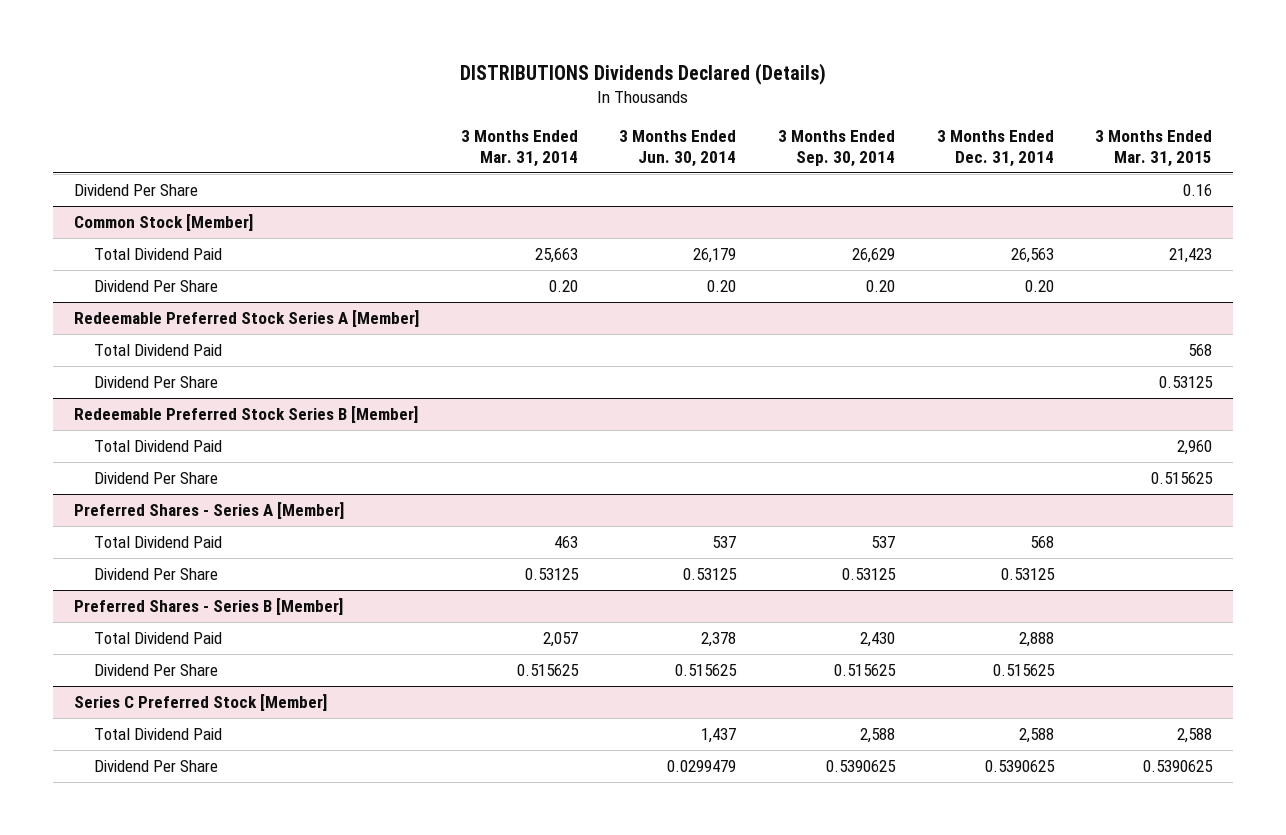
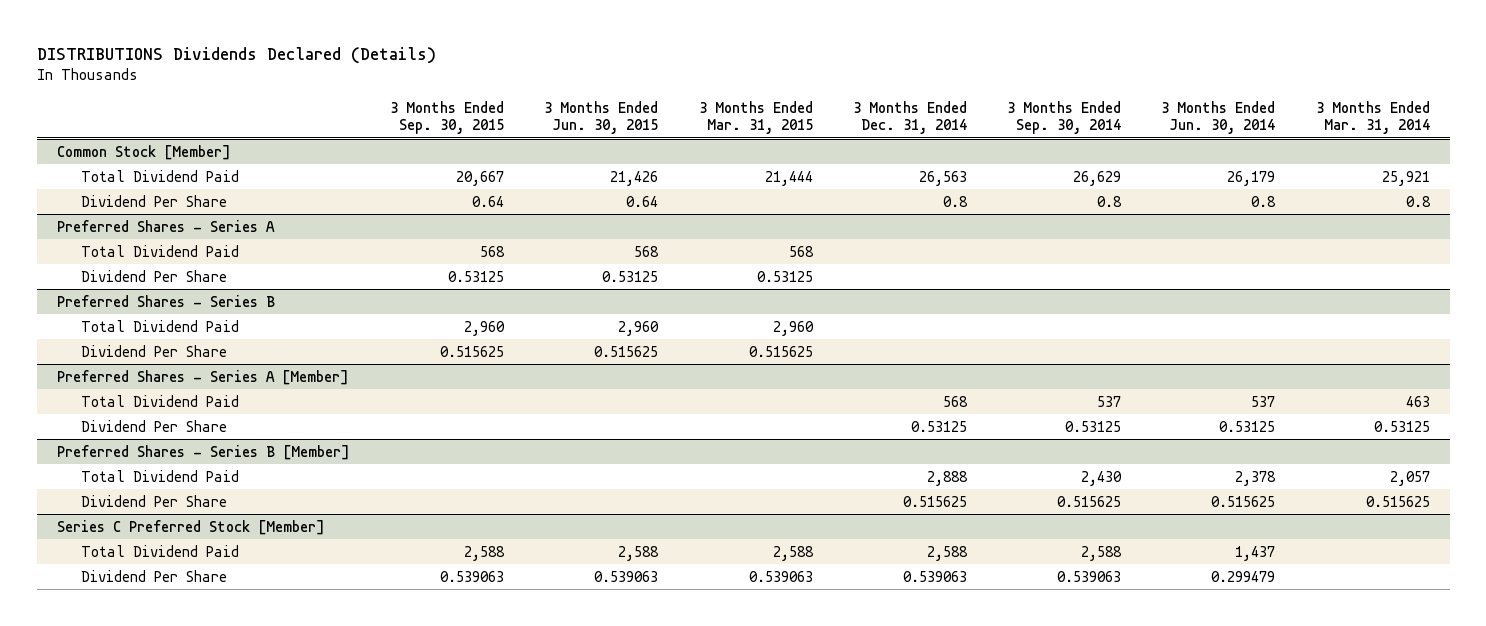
none -> [390,100,505,135] 3 Months Ended Sep. 30, 2015
none -> [544,100,659,135] 3 Months Ended Jun. 30, 2015
[73,184,198,197] Dividend Per Share -> none
[534,248,578,264] 25,663 -> [1381,170,1430,186] 25,921
[1169,248,1213,264] 21,423 -> [764,170,813,186] 21,444
[548,280,578,293] 0.20 -> [1405,195,1431,207] 0.8
[707,280,737,293] 0.20 -> [1251,195,1277,207] 0.8
[866,280,896,293] 0.20 -> [1097,195,1123,207] 0.8
[1024,280,1054,293] 0.20 -> [942,195,968,207] 0.8
[73,310,419,328] Redeemable Preferred Stock Series A [Member] -> [56,219,275,232] Preferred Shares - Series A
[73,406,418,424] Redeemable Preferred Stock Series B [Member] -> [56,294,275,307] Preferred Shares - Series B
[667,760,737,773] 0.0299479 -> [1211,570,1276,582] 0.299479
[826,760,897,773] 0.5390625 -> [1057,570,1122,582] 0.539063
[984,760,1055,773] 0.5390625 -> [902,570,967,582] 0.539063
[1143,760,1214,773] 0.5390625 -> [748,570,813,582] 0.539063

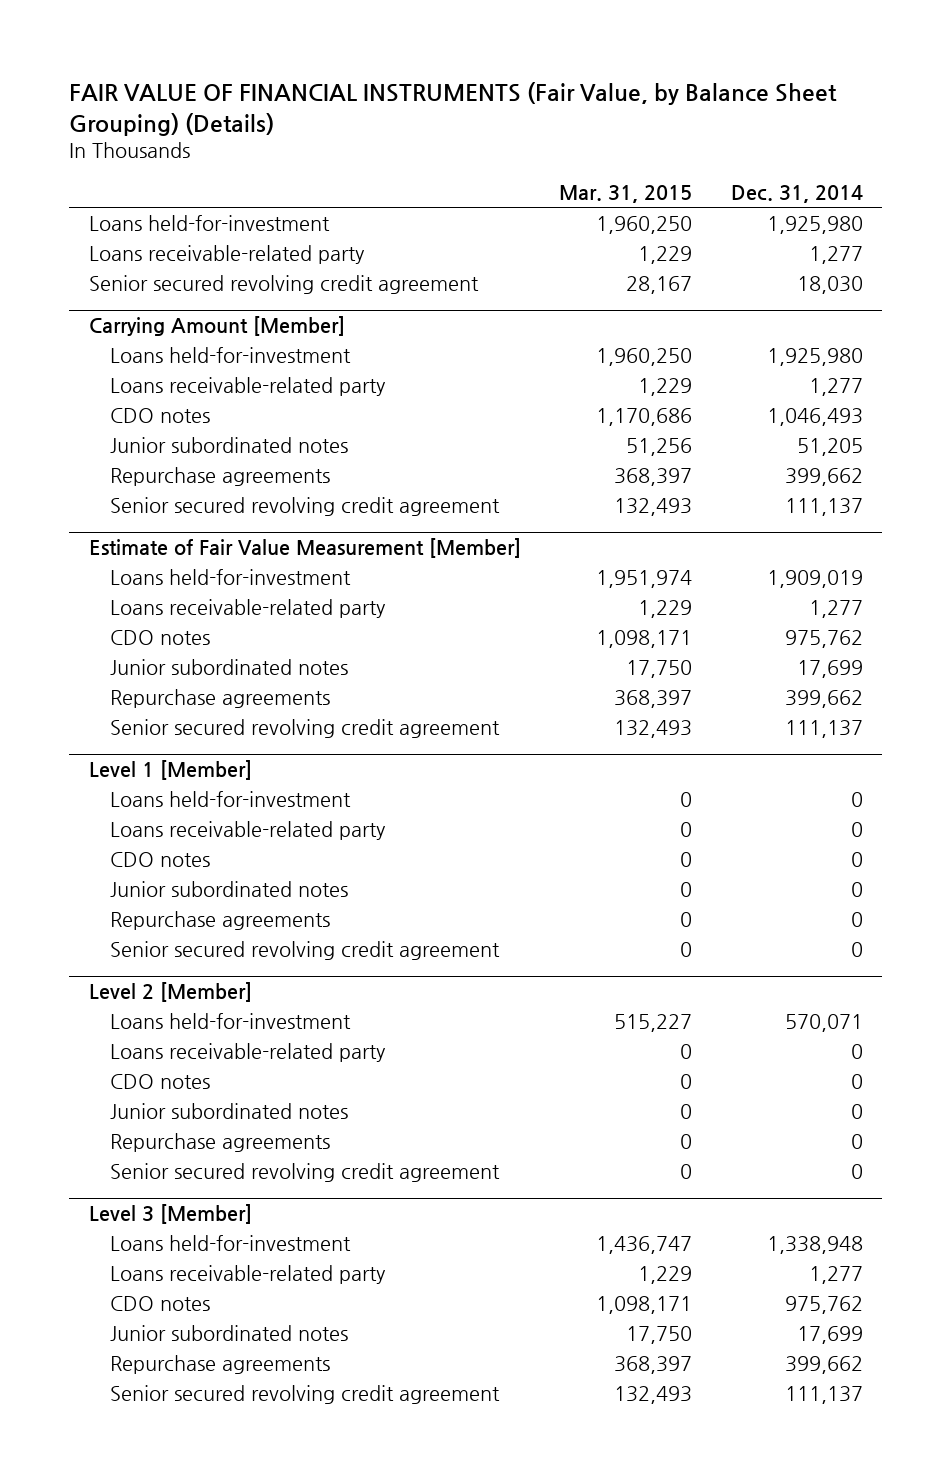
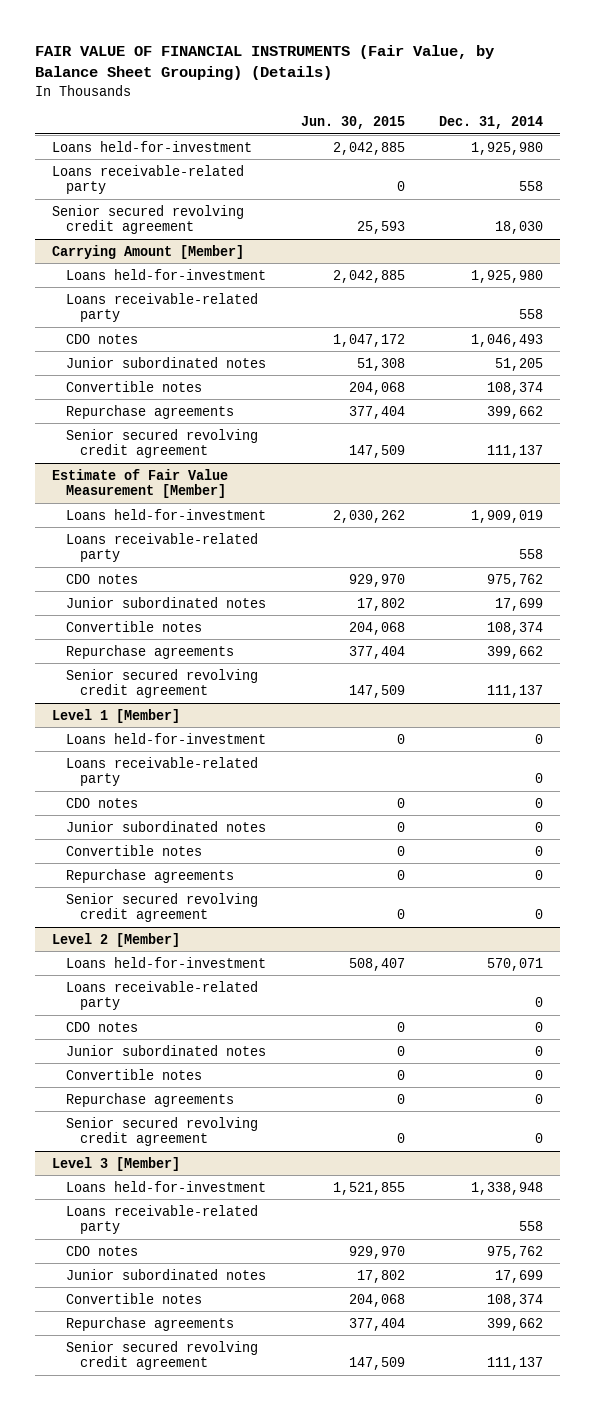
[559,185,693,204] Mar. 31, 2015 -> none
none -> [300,115,405,129] Jun. 30, 2015
[808,246,863,265] 1,277 -> [519,181,544,192] 558
[808,378,863,397] 1,277 -> [519,309,544,320] 558
none -> [66,380,203,392] Convertible notes
[808,600,863,619] 1,277 -> [519,549,544,560] 558
none -> [66,620,203,632] Convertible notes
none -> [66,844,203,856] Convertible notes
none -> [66,1068,203,1080] Convertible notes
[808,1266,863,1285] 1,277 -> [519,1221,544,1232] 558
none -> [66,1292,203,1304] Convertible notes

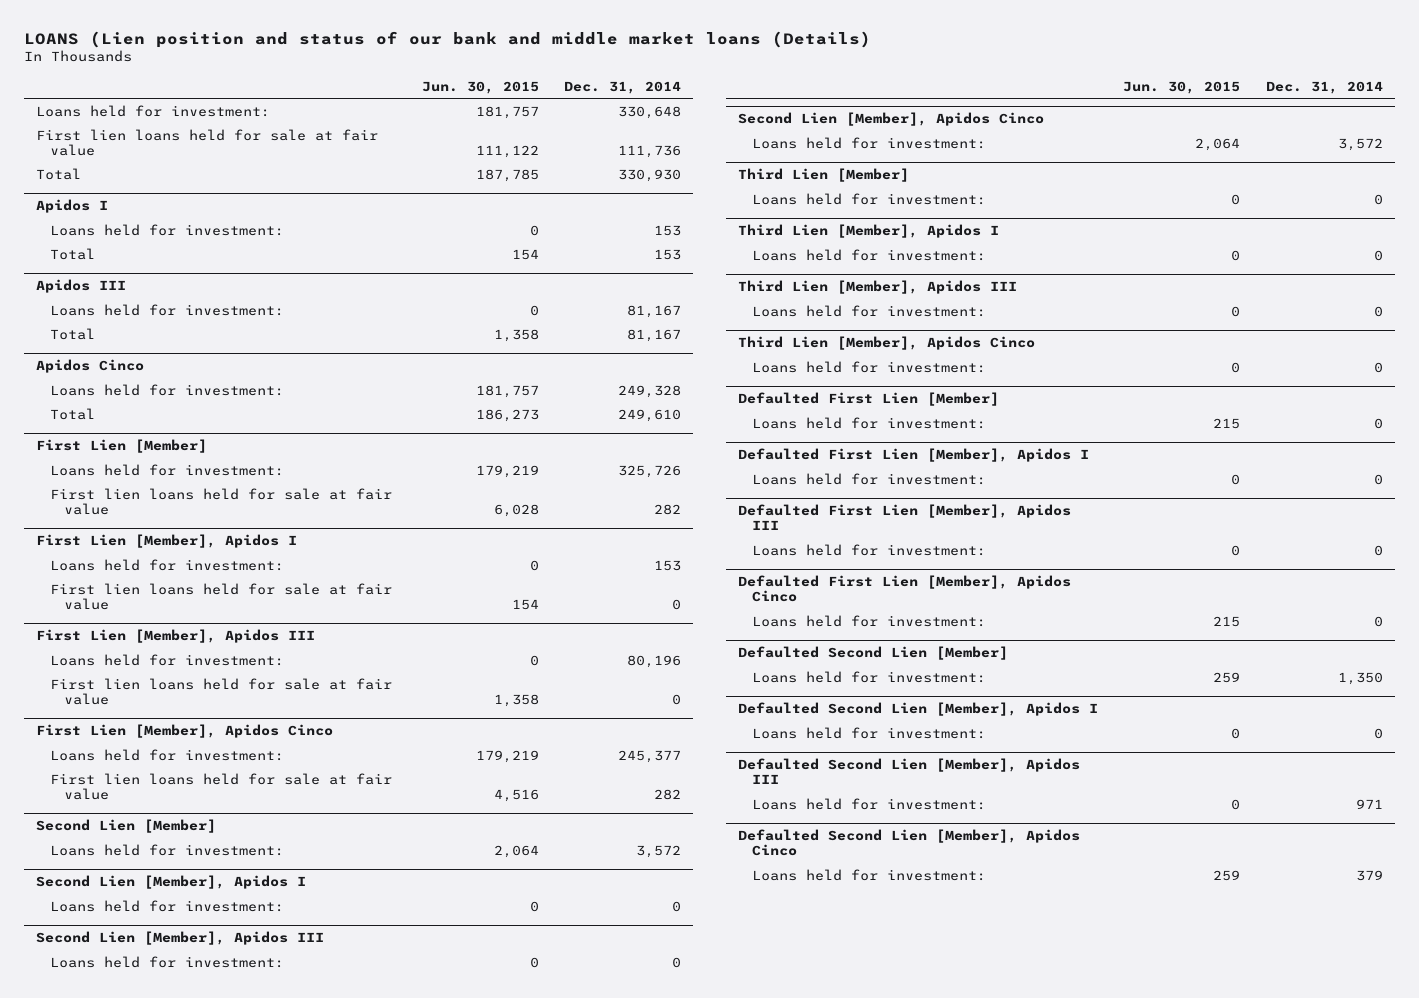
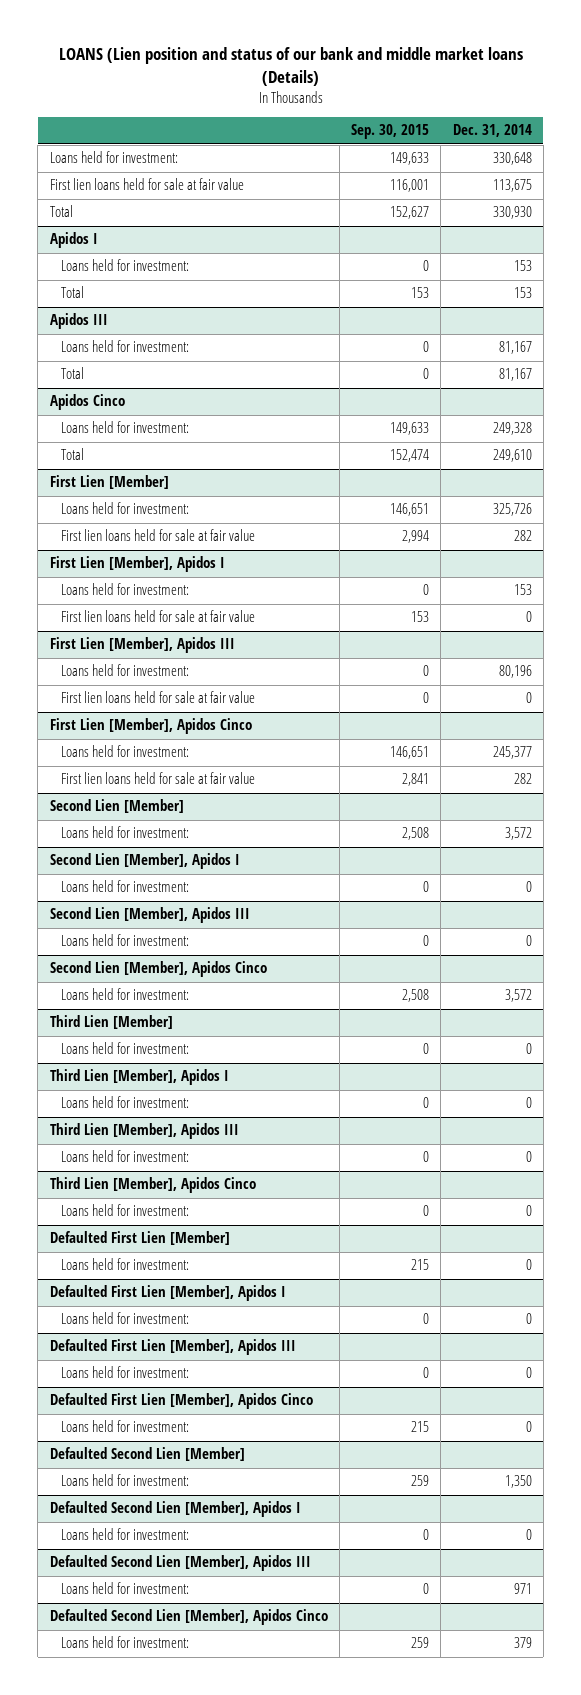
[421,80,539,94] Jun. 30, 2015 -> none
none -> [351,124,430,140] Sep. 30, 2015
[617,144,681,158] 111,736 -> [492,179,532,193] 113,675

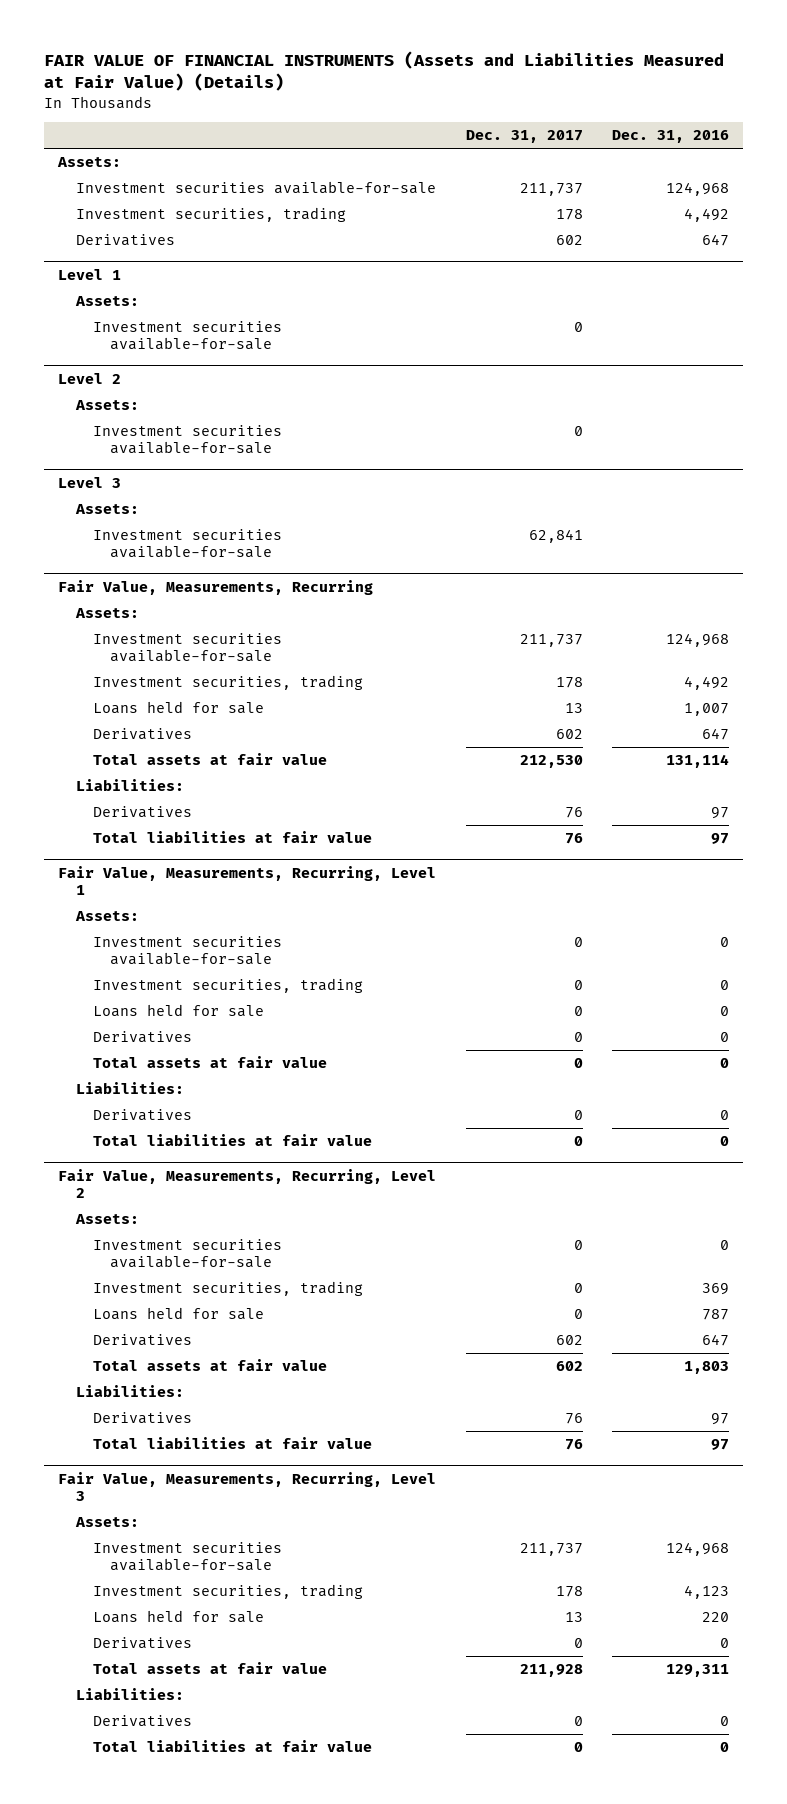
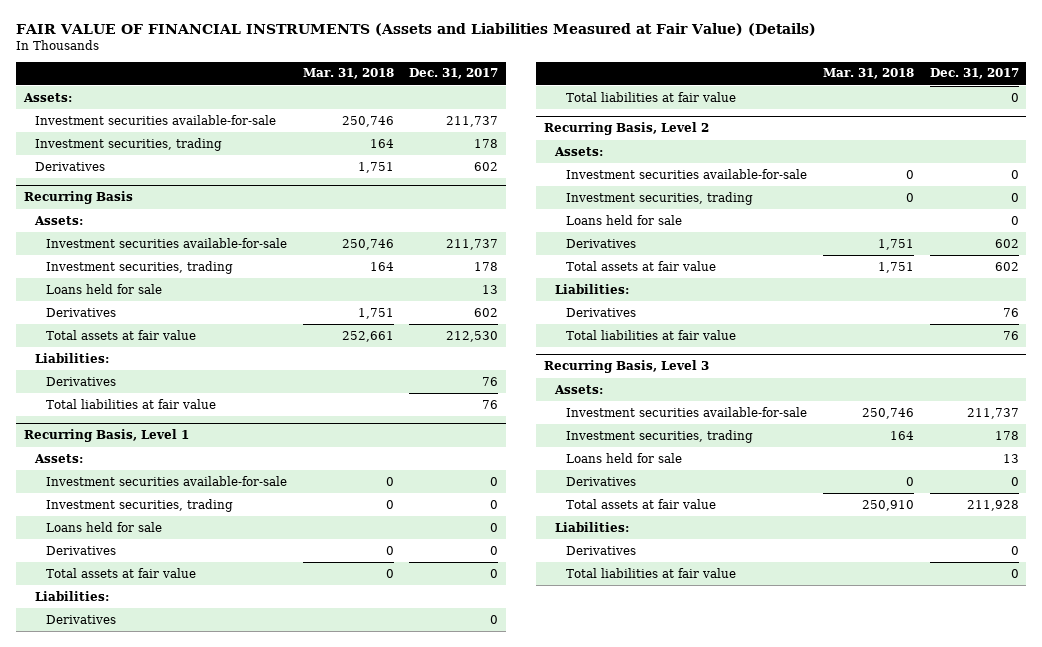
[611,129,729,143] Dec. 31, 2016 -> none
none -> [302,68,394,80] Mar. 31, 2018
[58,268,122,280] Level 1 -> none
[74,296,139,307] Assets: -> none
[92,321,282,351] Investment securities available-for-sale -> none
[58,372,122,384] Level 2 -> none
[74,400,139,411] Assets: -> none
[92,425,282,455] Investment securities available-for-sale -> none
[58,476,122,488] Level 3 -> none
[74,504,139,515] Assets: -> none
[92,529,282,559] Investment securities available-for-sale -> none
[58,579,374,595] Fair Value, Measurements, Recurring -> [23,191,133,205] Recurring Basis
[58,865,437,895] Fair Value, Measurements, Recurring, Level 1 -> none
none -> [23,429,189,443] Recurring Basis, Level 1
[58,1168,437,1198] Fair Value, Measurements, Recurring, Level 2 -> none
none -> [543,122,709,136] Recurring Basis, Level 2
[58,1471,437,1501] Fair Value, Measurements, Recurring, Level 3 -> none
none -> [543,360,709,374] Recurring Basis, Level 3

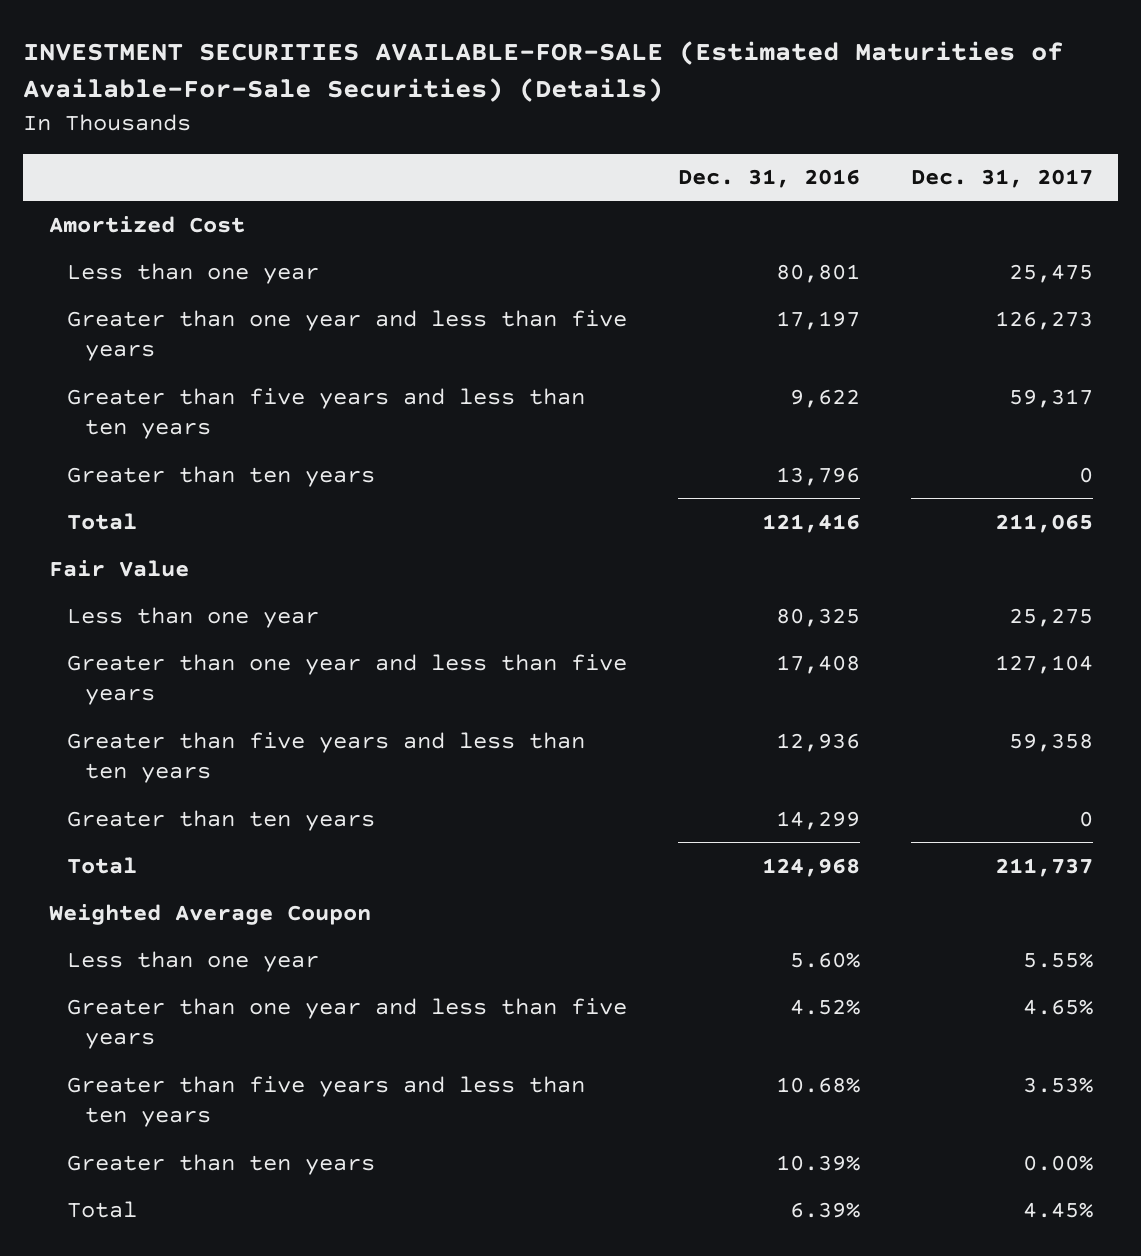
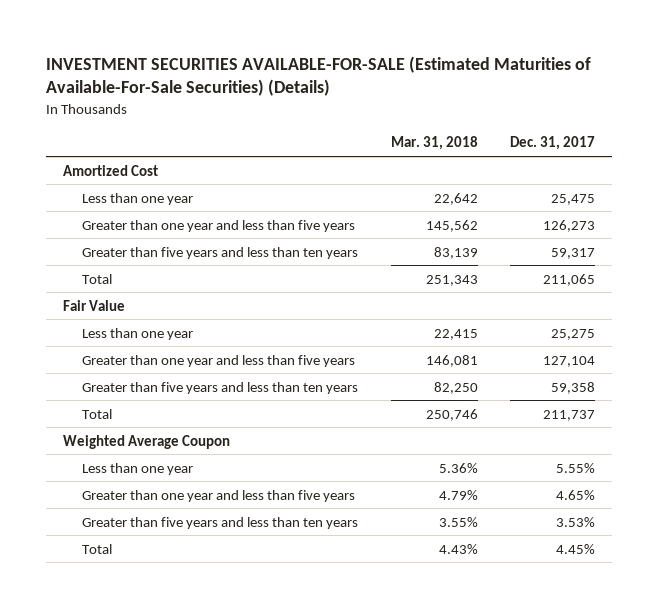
[677,169,860,189] Dec. 31, 2016 -> none
none -> [390,136,478,151] Mar. 31, 2018
[66,465,375,487] Greater than ten years -> none
[66,809,375,831] Greater than ten years -> none
[66,1153,375,1175] Greater than ten years -> none

